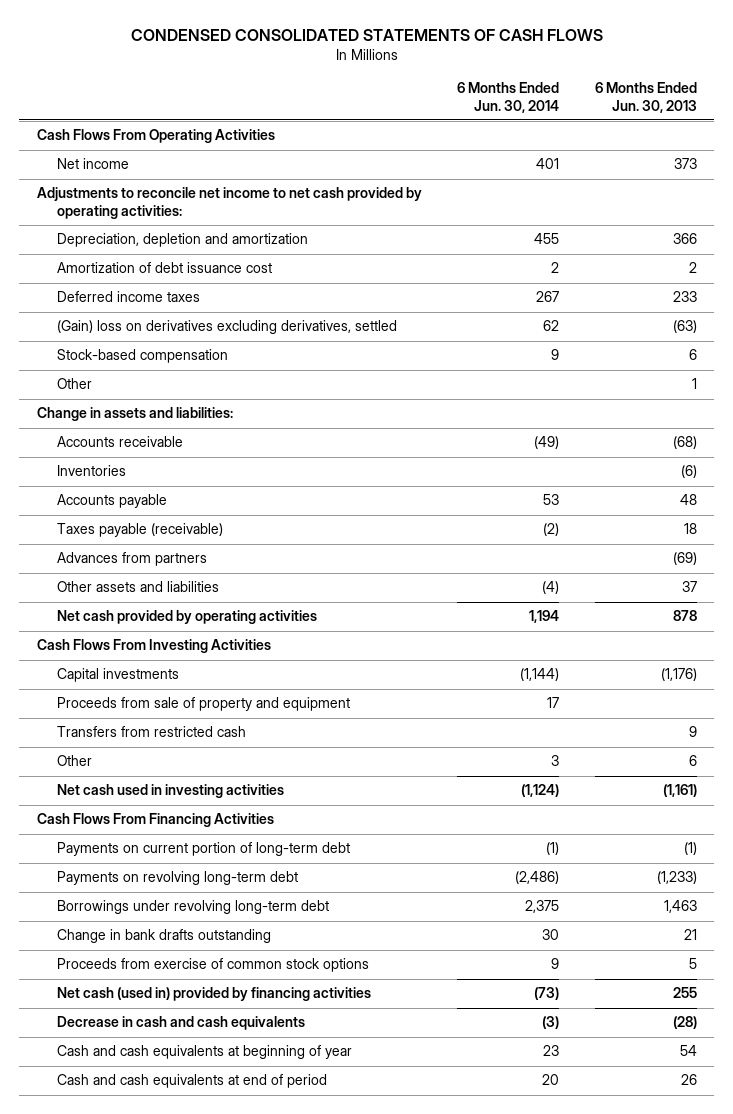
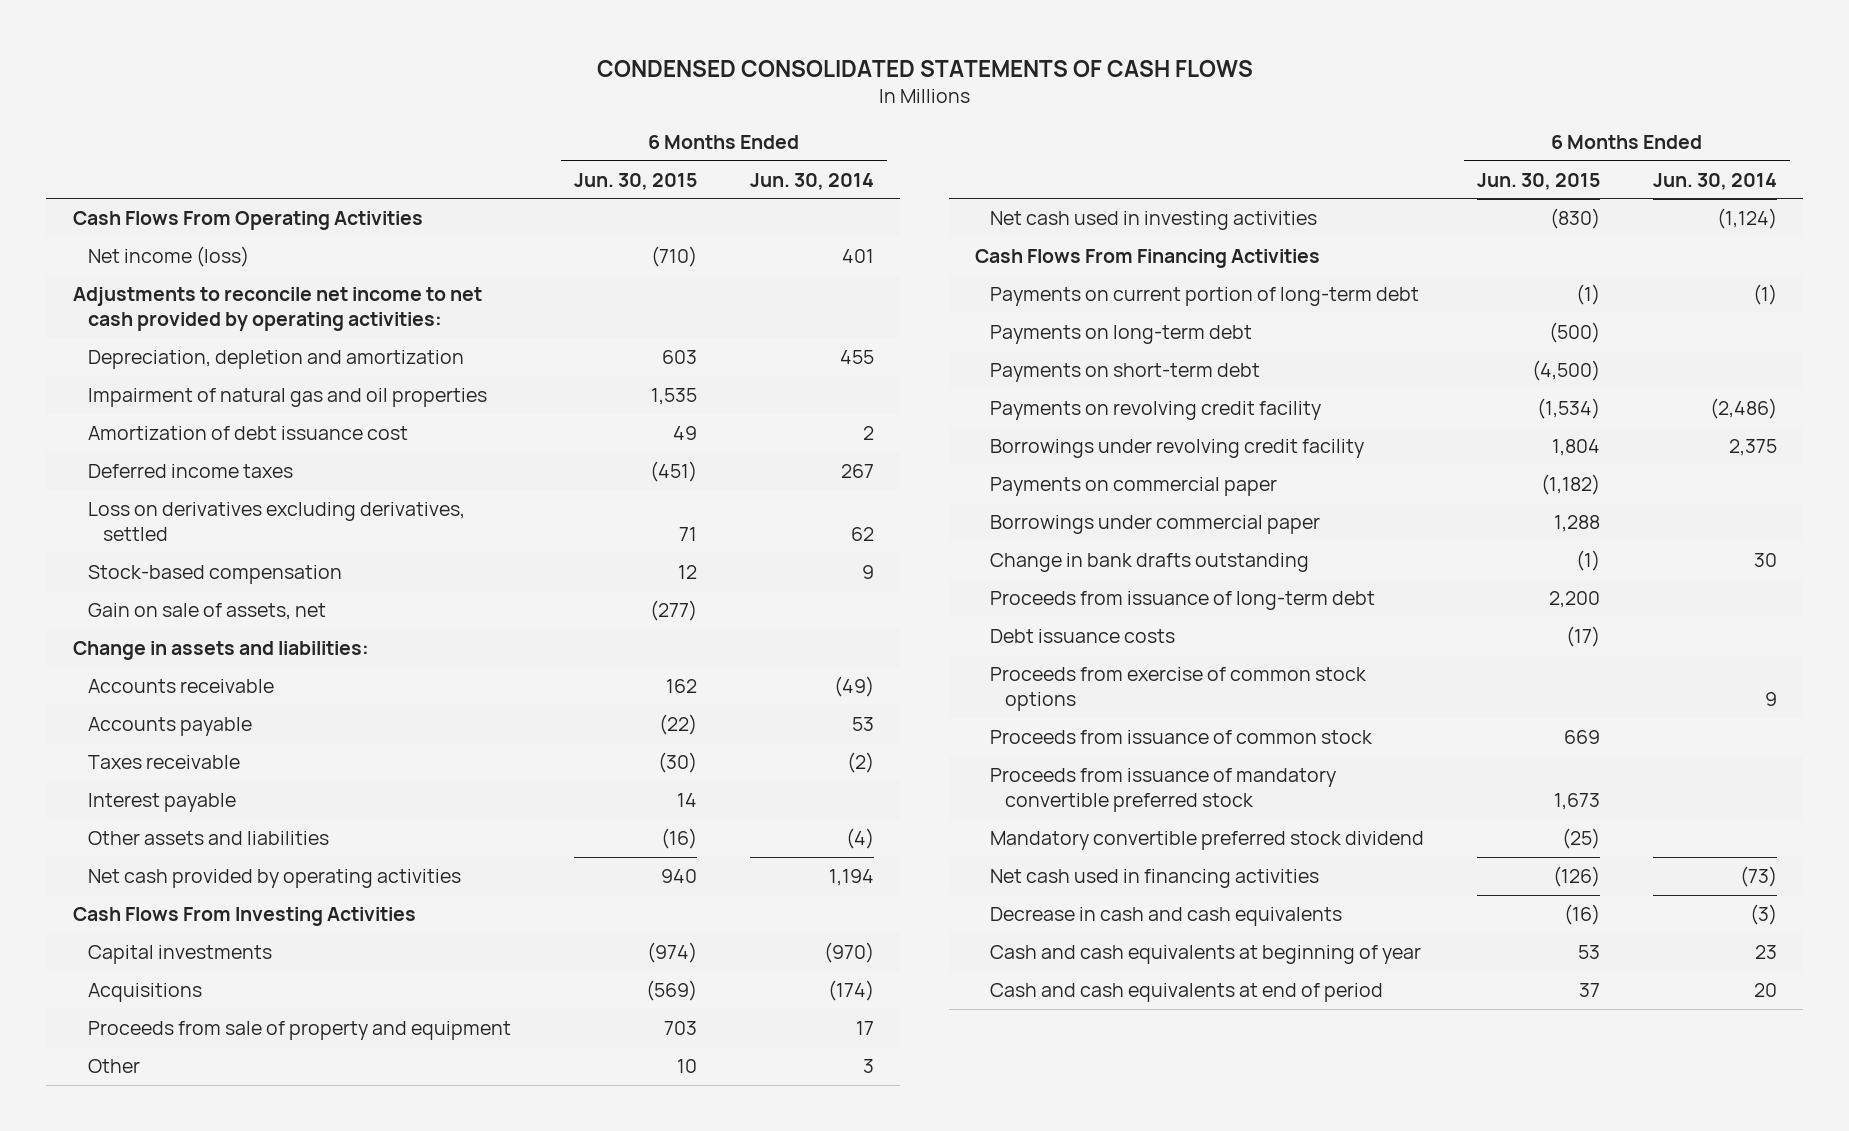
[594,81,697,113] 6 Months Ended Jun. 30, 2013 -> none
none -> [574,172,698,190] Jun. 30, 2015
[57,158,130,170] Net income -> [87,246,249,268] Net income (loss)
none -> [87,388,487,408] Impairment of natural gas and oil properties
[57,320,398,335] (Gain) loss on derivatives excluding derivatives, settled -> [87,502,465,542] Loss on derivatives excluding derivatives, settled
[57,378,93,390] Other -> none
none -> [87,603,326,621] Gain on sale of assets, net
[57,465,127,477] Inventories -> none
[57,552,208,567] Advances from partners -> none
[57,523,224,538] Taxes payable (receivable) -> [87,755,240,770] Taxes receivable
none -> [87,793,236,813] Interest payable
[520,668,560,682] (1,144) -> [823,942,874,964] (970)
none -> [87,983,202,1003] Acquisitions
[57,726,247,738] Transfers from restricted cash -> none
none -> [990,325,1253,345] Payments on long-term debt
none -> [990,363,1261,383] Payments on short-term debt
[57,871,299,886] Payments on revolving long-term debt -> [990,401,1322,421] Payments on revolving credit facility
[57,900,330,915] Borrowings under revolving long-term debt -> [990,439,1365,459] Borrowings under revolving credit facility
none -> [990,477,1278,497] Payments on commercial paper
none -> [990,515,1321,535] Borrowings under commercial paper
none -> [990,591,1376,611] Proceeds from issuance of long-term debt
none -> [990,629,1176,644] Debt issuance costs
none -> [990,730,1374,745] Proceeds from issuance of common stock
none -> [990,768,1337,813] Proceeds from issuance of mandatory convertible preferred stock
none -> [990,831,1425,851] Mandatory convertible preferred stock dividend
[57,987,372,1002] Net cash (used in) provided by financing activities -> [990,869,1320,889] Net cash used in financing activities

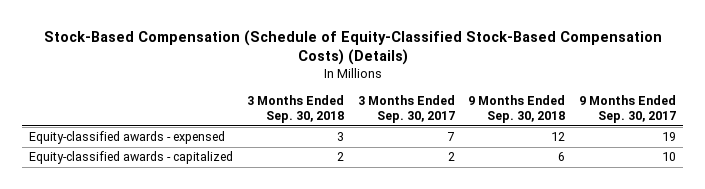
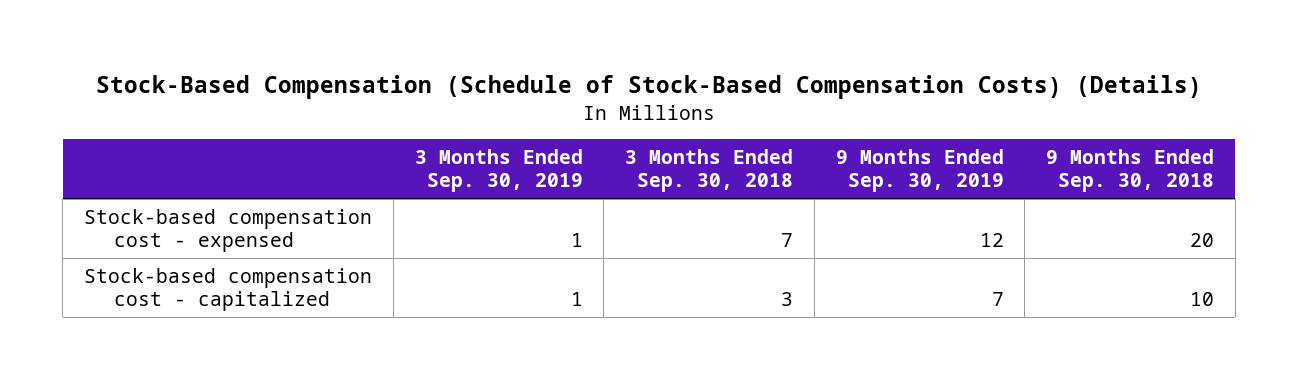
[43,29,662,66] Stock-Based Compensation (Schedule of Equity-Classified Stock-Based Compensation Costs) (Details) -> [96,75,1203,100] Stock-Based Compensation (Schedule of Stock-Based Compensation Costs) (Details)
[357,95,455,124] 3 Months Ended Sep. 30, 2017 -> none
[579,95,677,124] 9 Months Ended Sep. 30, 2017 -> none
none -> [414,149,583,193] 3 Months Ended Sep. 30, 2019
none -> [835,149,1004,193] 9 Months Ended Sep. 30, 2019
[29,131,226,145] Equity-classified awards - expensed -> none
[29,151,234,165] Equity-classified awards - capitalized -> none
none -> [84,208,373,253] Stock-based compensation cost - expensed
none -> [84,267,373,312] Stock-based compensation cost - capitalized

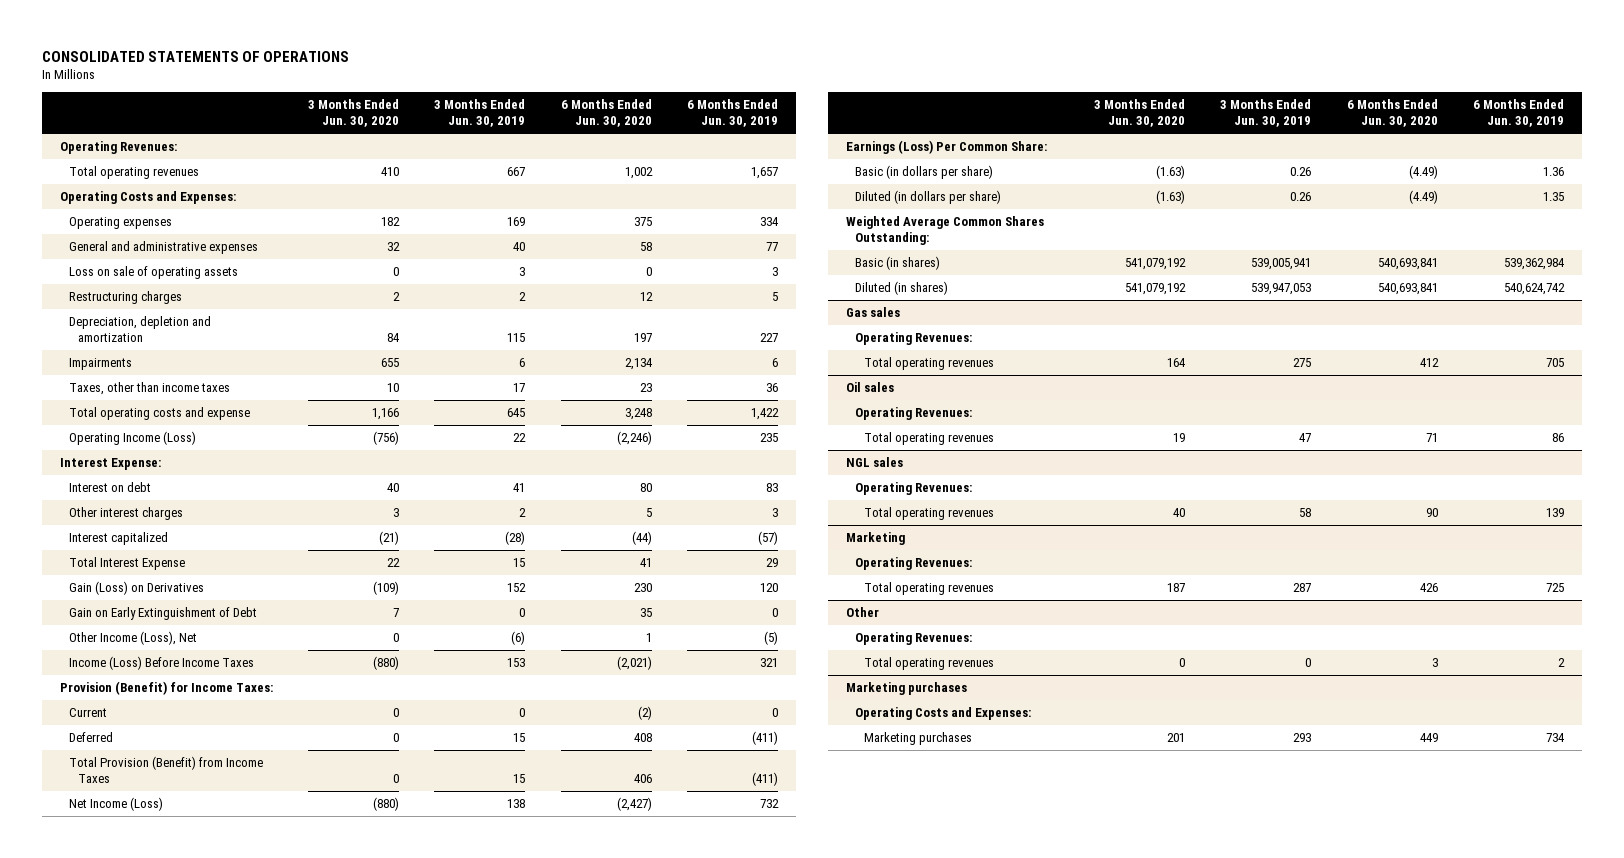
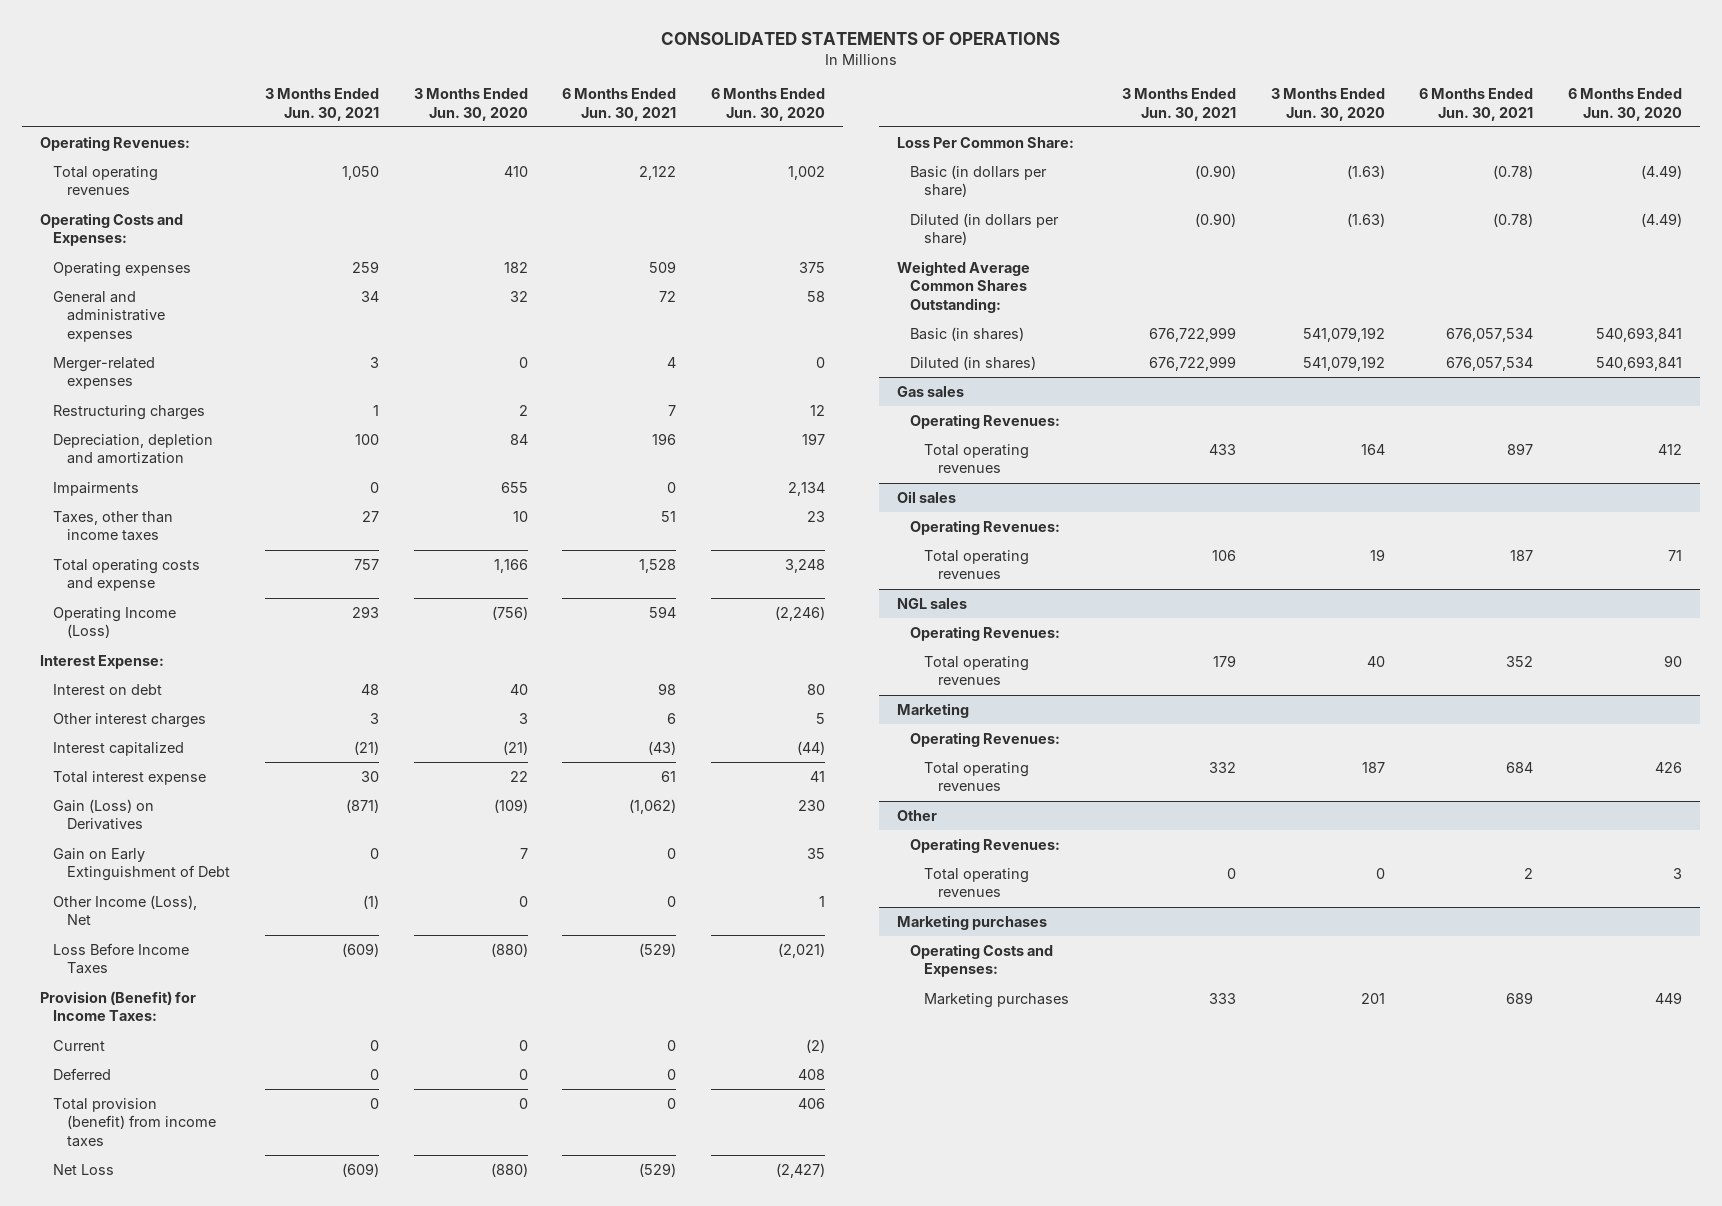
[434,99,526,128] 3 Months Ended Jun. 30, 2019 -> none
[687,99,779,128] 6 Months Ended Jun. 30, 2019 -> none
none -> [264,88,379,121] 3 Months Ended Jun. 30, 2021
none -> [562,88,677,121] 6 Months Ended Jun. 30, 2021
[68,266,238,280] Loss on sale of operating assets -> none
none -> [53,356,156,390] Merger-related expenses
[68,557,185,571] Total Interest Expense -> [53,770,207,785] Total interest expense
[68,656,254,671] Income (Loss) Before Income Taxes -> [53,942,190,975] Loss Before Income Taxes
[68,756,263,784] Total Provision (Benefit) from Income Taxes -> [53,1097,216,1147] Total provision (benefit) from income taxes
[68,797,163,812] Net Income (Loss) -> [53,1163,115,1175] Net Loss
[845,140,1047,155] Earnings (Loss) Per Common Share: -> [896,136,1074,148] Loss Per Common Share:

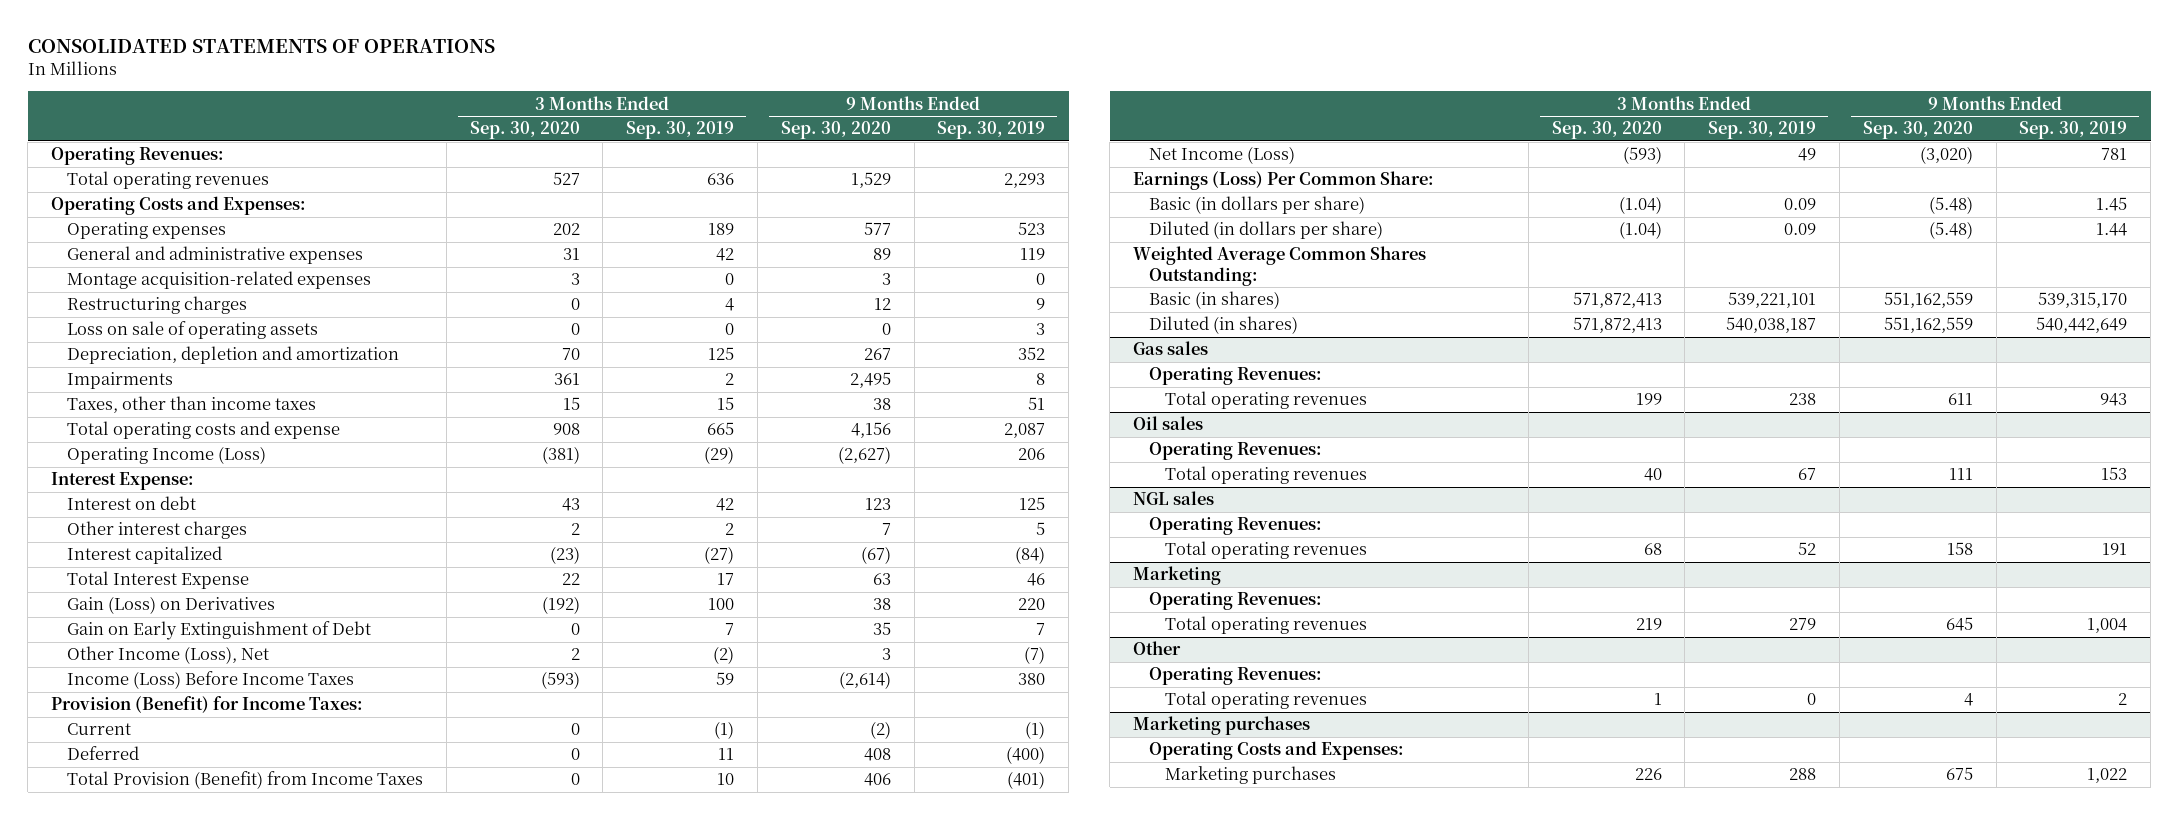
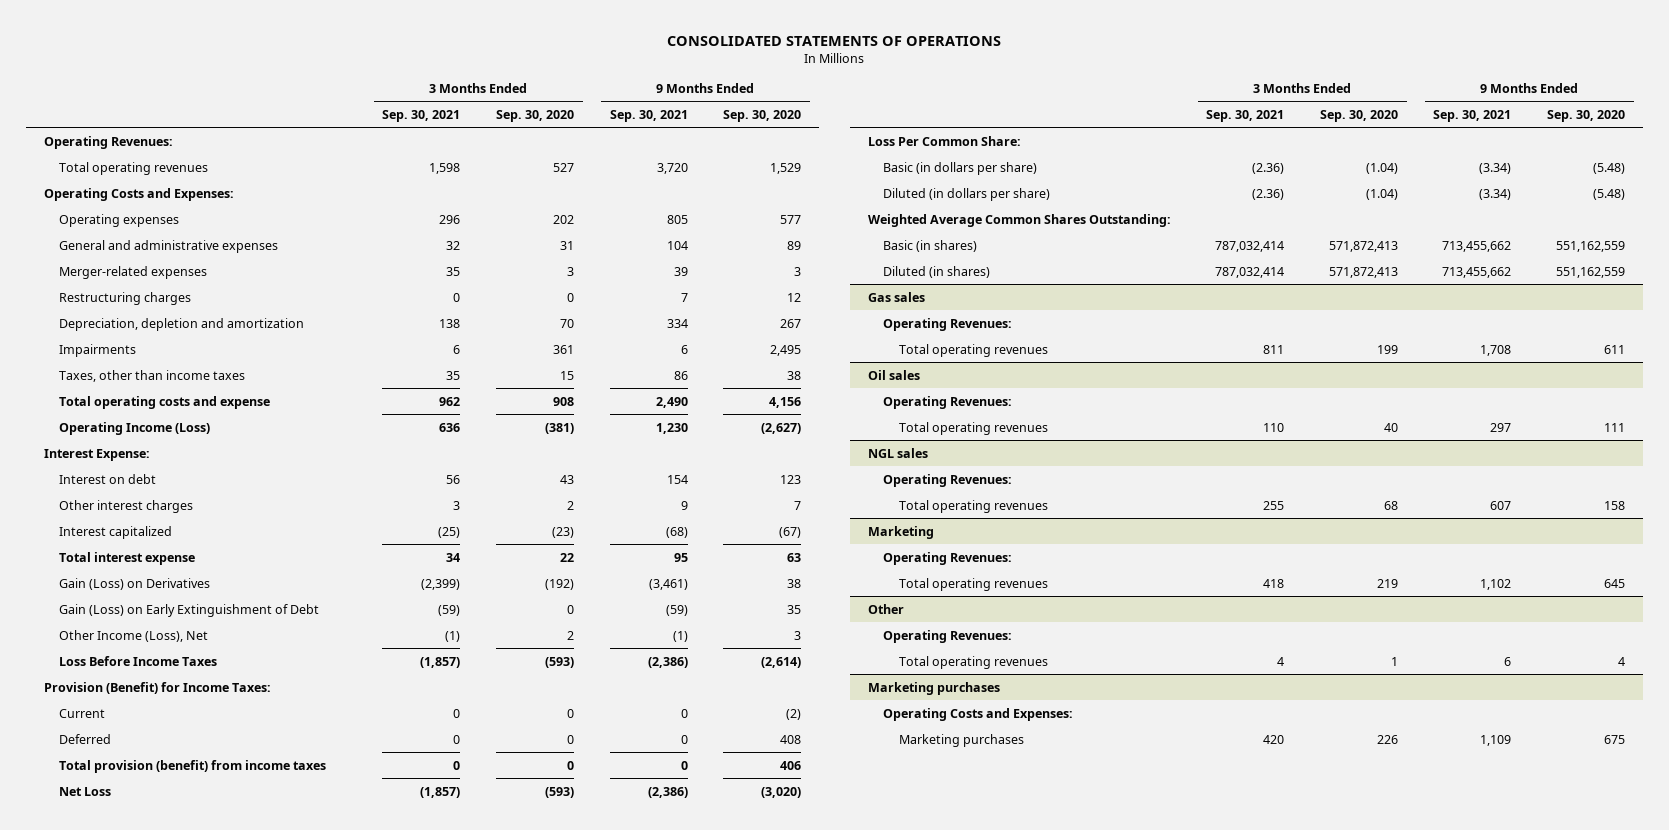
[626,121,735,140] Sep. 30, 2019 -> none
[937,121,1046,140] Sep. 30, 2019 -> none
none -> [382,109,461,122] Sep. 30, 2021
none -> [609,109,688,122] Sep. 30, 2021
[67,271,372,290] Montage acquisition-related expenses -> [59,265,208,279] Merger-related expenses
[67,321,319,340] Loss on sale of operating assets -> none
[67,571,250,590] Total Interest Expense -> [59,551,196,565] Total interest expense
[67,621,372,641] Gain on Early Extinguishment of Debt -> [59,603,320,617] Gain (Loss) on Early Extinguishment of Debt
[67,671,355,690] Income (Loss) Before Income Taxes -> [59,655,218,666] Loss Before Income Taxes
[67,771,424,790] Total Provision (Benefit) from Income Taxes -> [59,759,327,773] Total provision (benefit) from income taxes
[1149,146,1296,165] Net Income (Loss) -> [59,786,112,796] Net Loss
[1132,171,1434,191] Earnings (Loss) Per Common Share: -> [867,135,1021,146] Loss Per Common Share:

